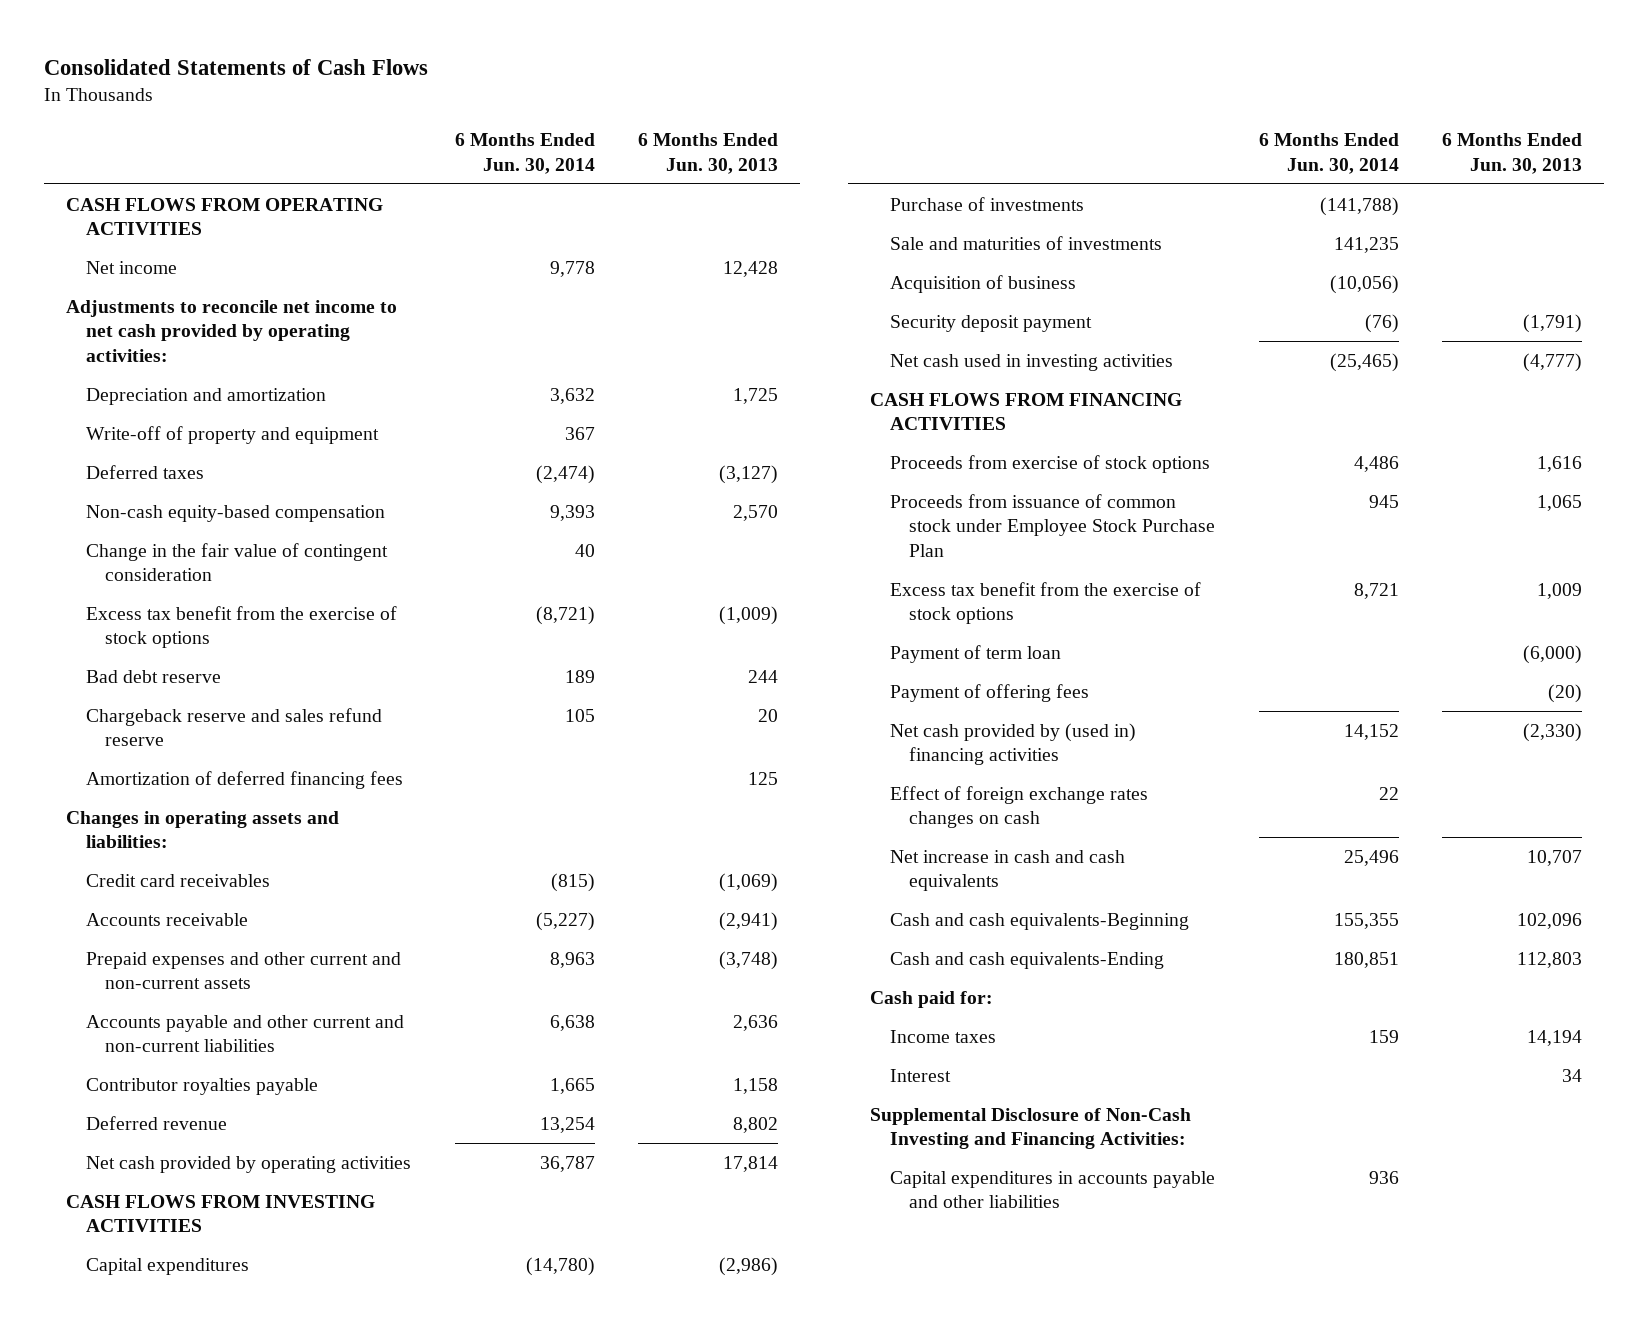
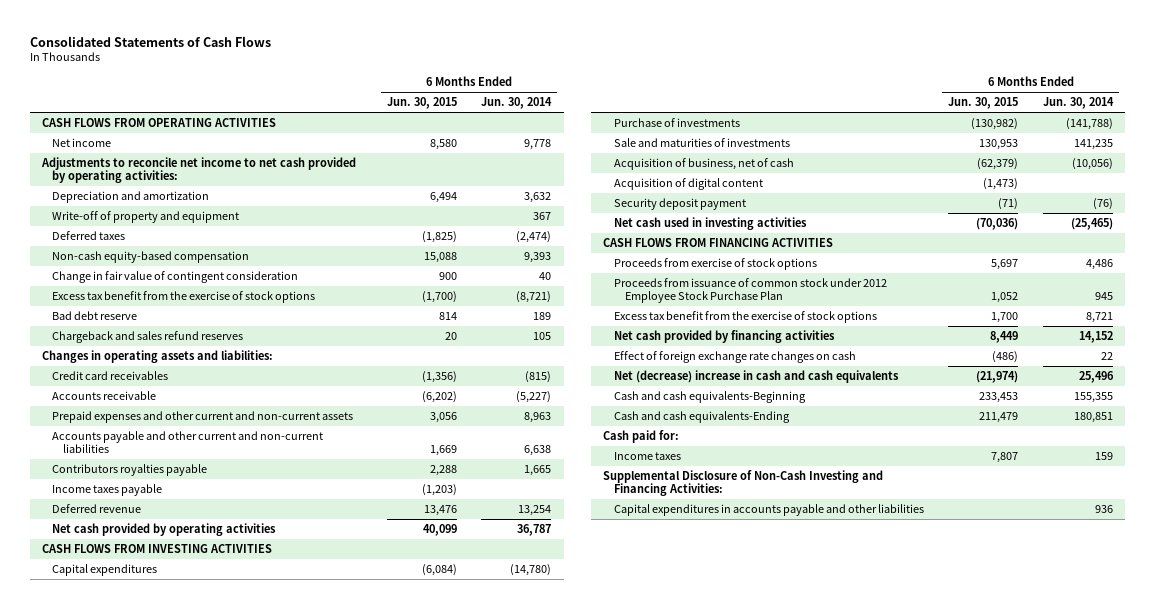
[638,133,779,174] 6 Months Ended Jun. 30, 2013 -> none
none -> [386,97,457,110] Jun. 30, 2015
[85,542,388,582] Change in the fair value of contingent consideration -> [52,270,299,283] Change in fair value of contingent consideration
[85,770,403,789] Amortization of deferred financing fees -> none
[85,707,382,747] Chargeback reserve and sales refund reserve -> [52,330,244,343] Chargeback and sales refund reserves
[85,1077,318,1095] Contributor royalties payable -> [52,463,208,476] Contributors royalties payable
none -> [52,483,163,496] Income taxes payable
[889,274,1076,293] Acquisition of business -> [613,157,794,170] Acquisition of business, net of cash
none -> [613,177,763,190] Acquisition of digital content
[889,493,1216,557] Proceeds from issuance of common stock under Employee Stock Purchase Plan -> [613,277,887,304] Proceeds from issuance of common stock under 2012 Employee Stock Purchase Plan
[889,644,1061,663] Payment of term loan -> none
[889,683,1089,702] Payment of offering fees -> none
[889,722,1136,766] Net cash provided by (used in) financing activities -> [613,329,835,343] Net cash provided by financing activities
[889,785,1148,829] Effect of foreign exchange rates changes on cash -> [613,350,856,363] Effect of foreign exchange rate changes on cash
[889,849,1125,892] Net increase in cash and cash equivalents -> [613,369,899,383] Net (decrease) increase in cash and cash equivalents
[889,1068,951,1082] Interest -> none

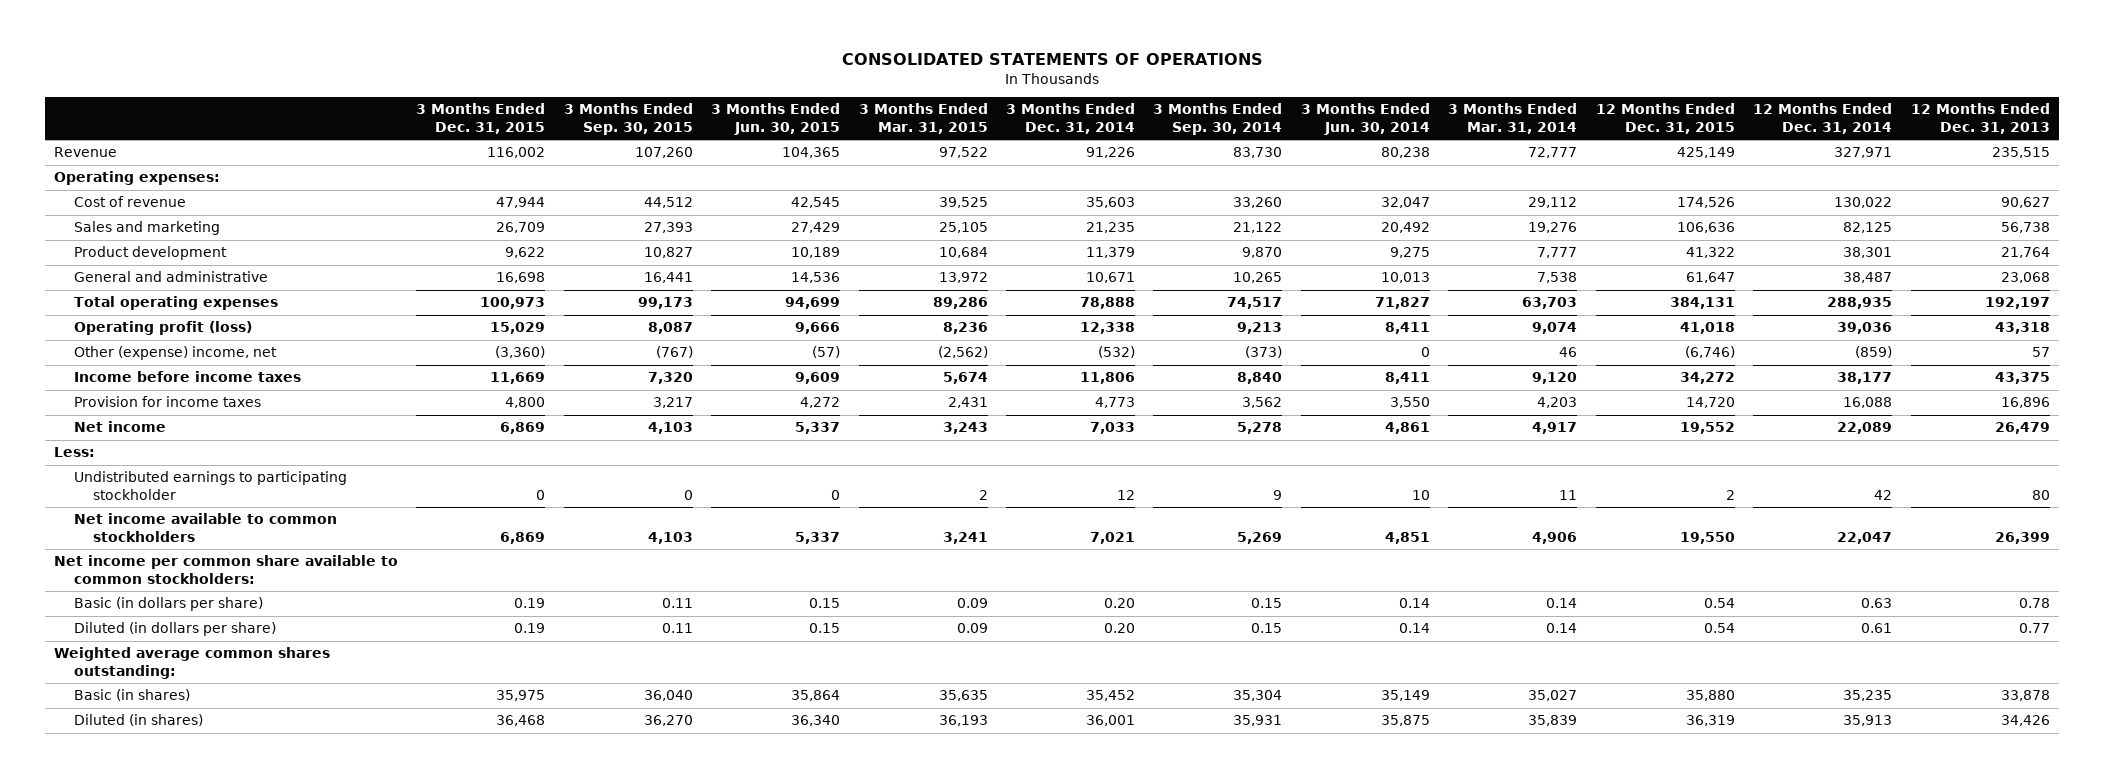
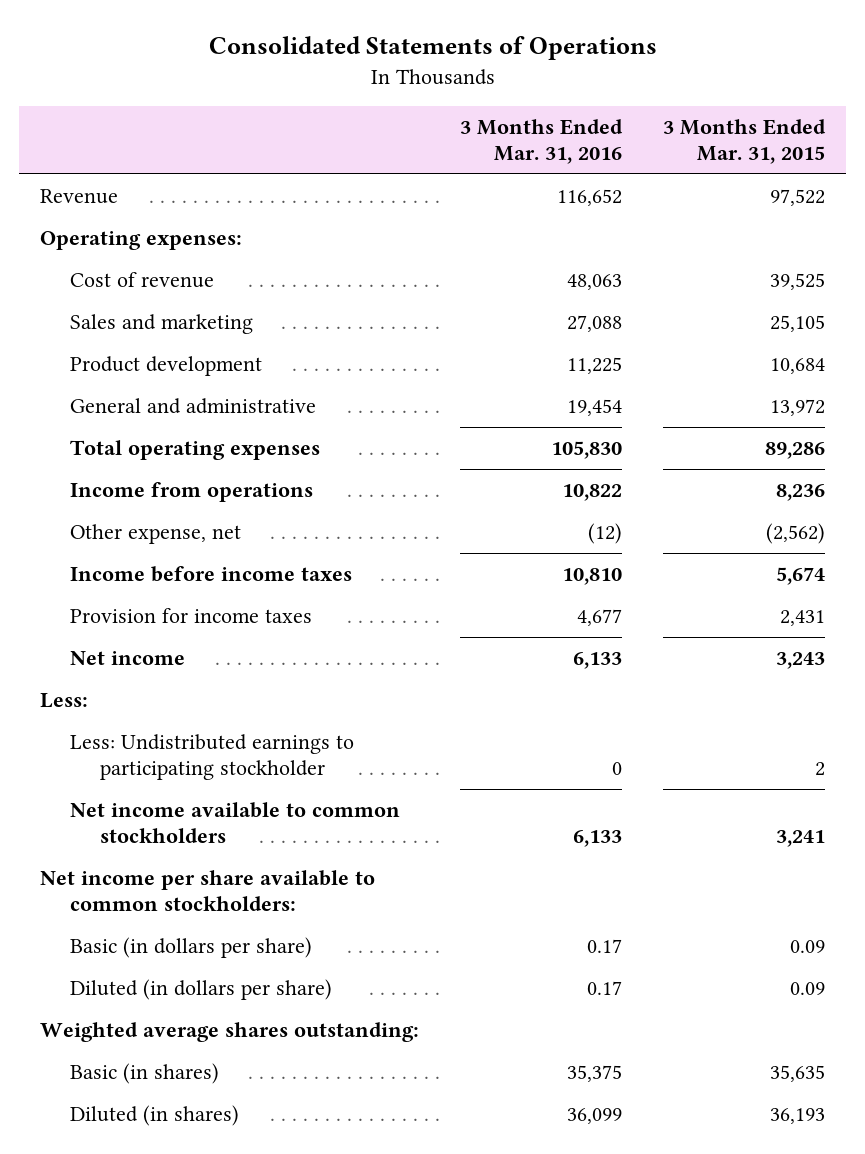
[841,53,1263,66] CONSOLIDATED STATEMENTS OF OPERATIONS -> [208,35,657,60] Consolidated Statements of Operations
[416,103,546,134] 3 Months Ended Dec. 31, 2015 -> none
[563,103,693,135] 3 Months Ended Sep. 30, 2015 -> none
[711,103,841,135] 3 Months Ended Jun. 30, 2015 -> none
[1006,103,1136,134] 3 Months Ended Dec. 31, 2014 -> none
[1153,103,1283,135] 3 Months Ended Sep. 30, 2014 -> none
[1300,103,1430,135] 3 Months Ended Jun. 30, 2014 -> none
[1448,103,1578,134] 3 Months Ended Mar. 31, 2014 -> none
[1595,103,1735,134] 12 Months Ended Dec. 31, 2015 -> none
[1753,103,1893,134] 12 Months Ended Dec. 31, 2014 -> none
[1910,103,2050,134] 12 Months Ended Dec. 31, 2013 -> none
none -> [460,119,624,165] 3 Months Ended Mar. 31, 2016
[73,321,252,336] Operating profit (loss) -> [70,482,314,503] Income from operations
[73,346,277,361] Other (expense) income, net -> [70,524,242,545] Other expense, net
[73,471,347,500] Undistributed earnings to participating stockholder -> [70,734,355,781] Less: Undistributed earnings to participating stockholder
[53,555,398,584] Net income per common share available to common stockholders: -> [39,870,375,912] Net income per share available to common stockholders:
[53,647,330,679] Weighted average common shares outstanding: -> [39,1022,419,1043] Weighted average shares outstanding:

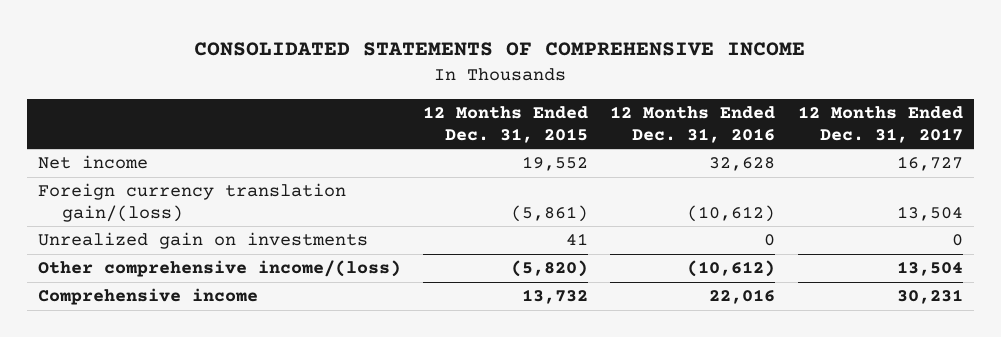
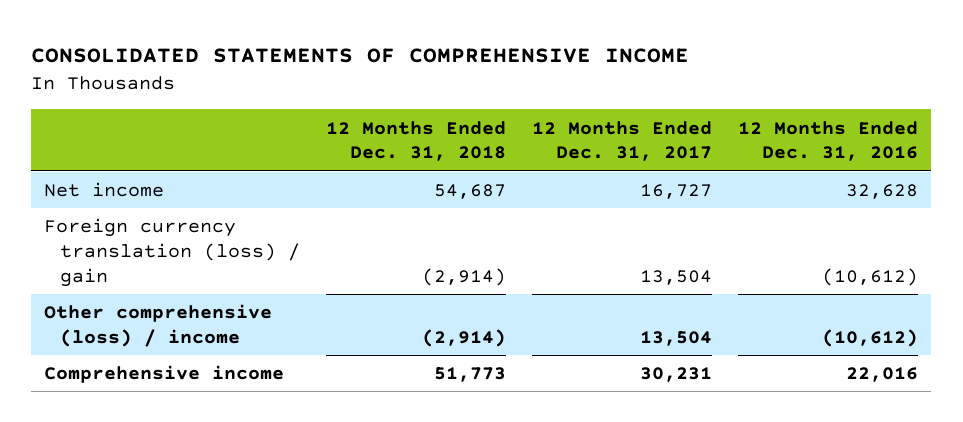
[423,106,589,143] 12 Months Ended Dec. 31, 2015 -> none
none -> [326,120,507,162] 12 Months Ended Dec. 31, 2018
[37,232,368,250] Unrealized gain on investments -> none
[37,183,346,222] Foreign currency translation gain/(loss) -> [44,218,301,287] Foreign currency translation (loss) / gain
[37,260,401,278] Other comprehensive income/(loss) -> [44,304,273,347] Other comprehensive (loss) / income

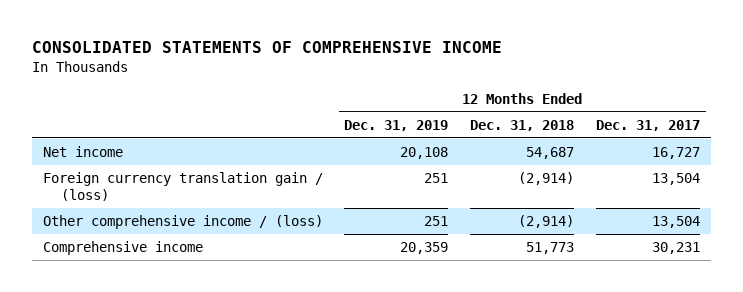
[738,120,919,162] 12 Months Ended Dec. 31, 2016 -> none
none -> [344,119,449,131] Dec. 31, 2019
[44,218,301,287] Foreign currency translation (loss) / gain -> [42,172,323,201] Foreign currency translation gain / (loss)
[44,304,273,347] Other comprehensive (loss) / income -> [42,215,323,230] Other comprehensive income / (loss)

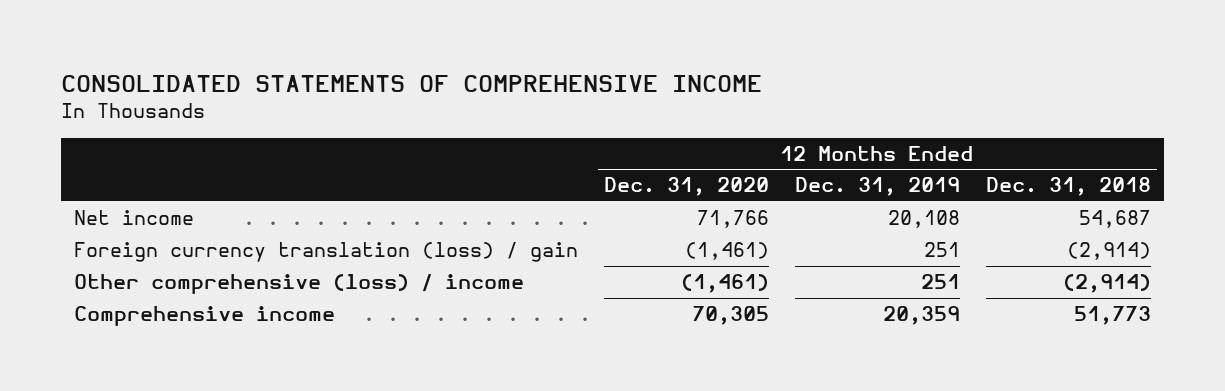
[596,119,701,131] Dec. 31, 2017 -> none
none -> [604,177,770,197] Dec. 31, 2020
[42,172,323,201] Foreign currency translation gain / (loss) -> [74,242,579,263] Foreign currency translation (loss) / gain
[42,215,323,230] Other comprehensive income / (loss) -> [74,274,525,295] Other comprehensive (loss) / income

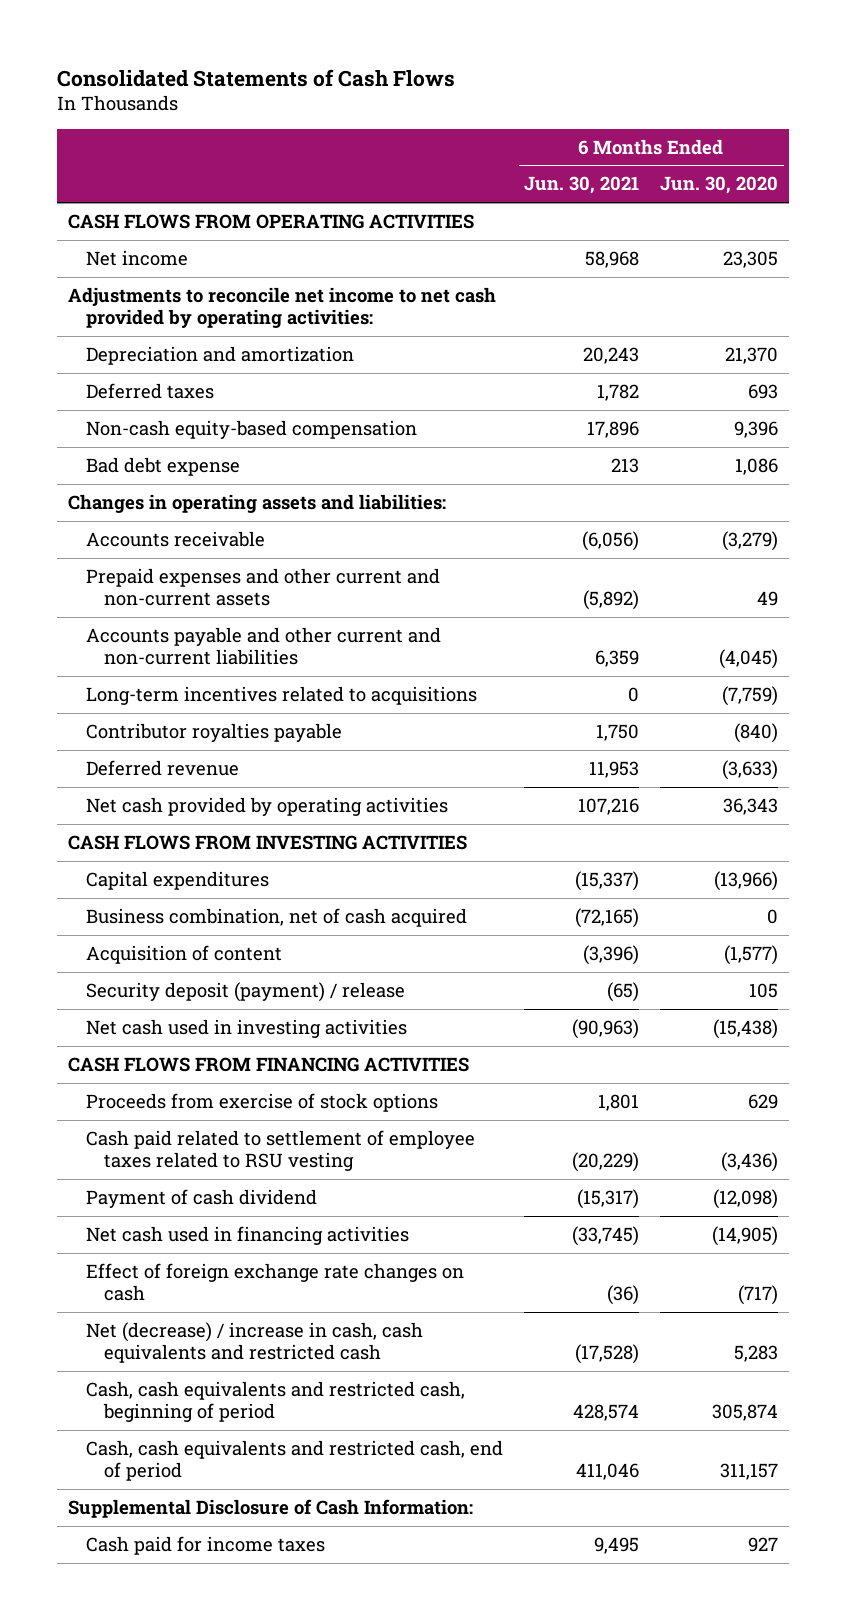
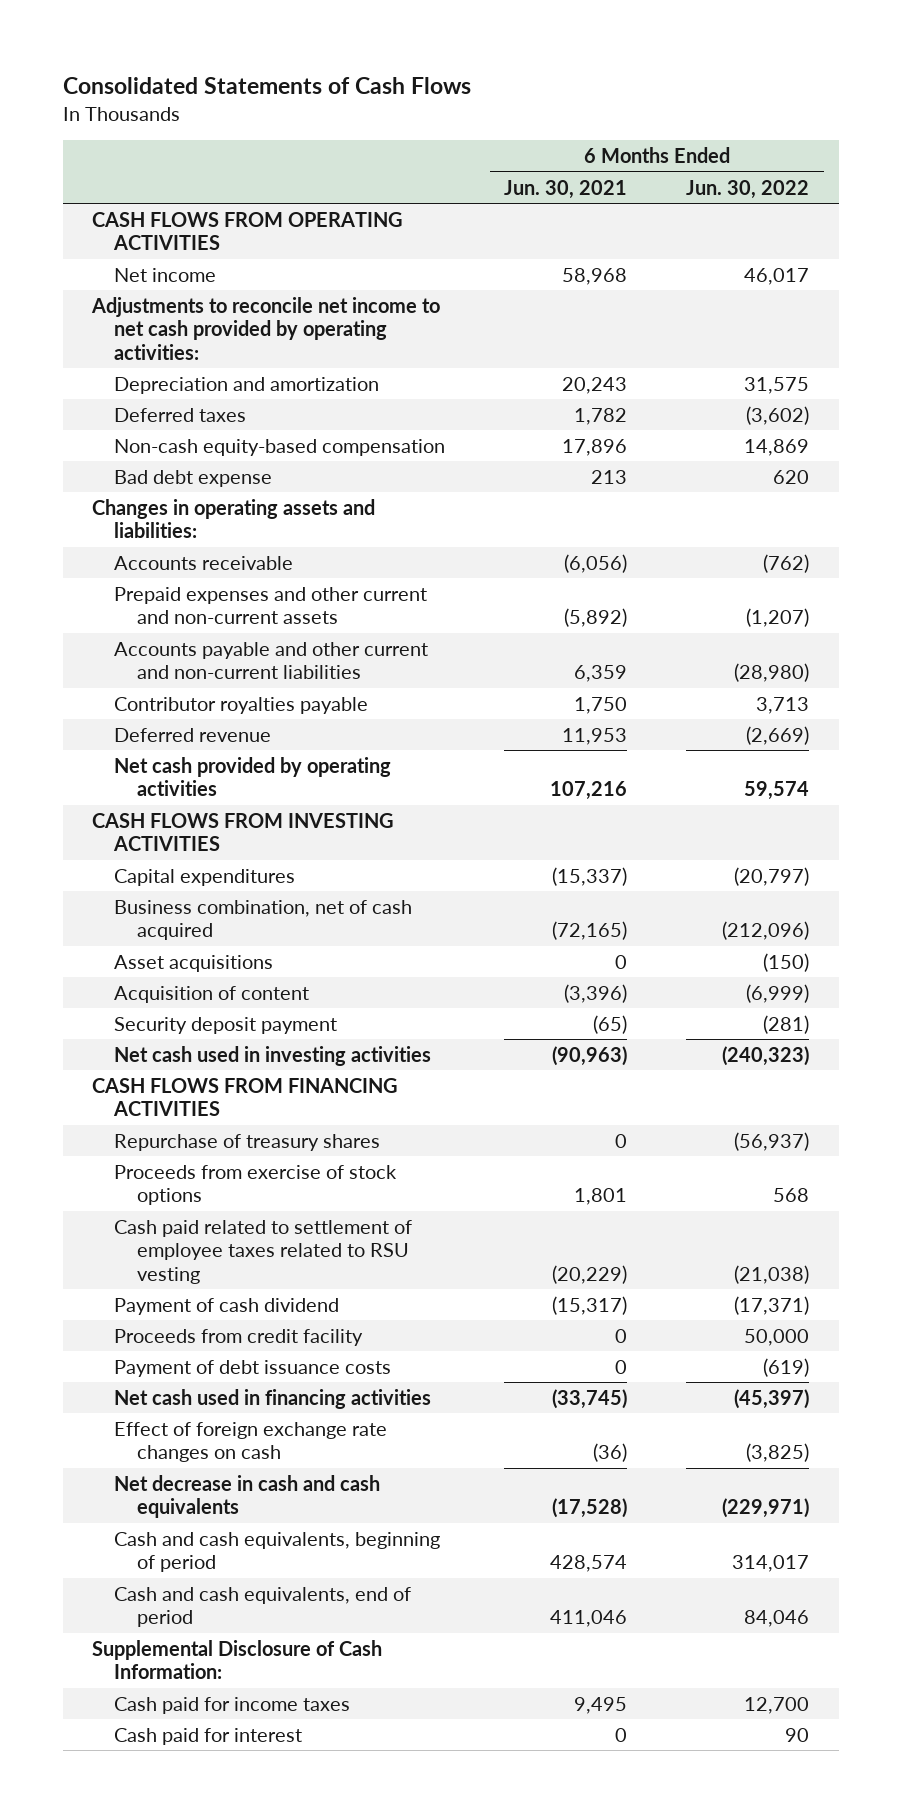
[660,176,779,195] Jun. 30, 2020 -> none
none -> [686,179,810,199] Jun. 30, 2022
[86,685,478,705] Long-term incentives related to acquisitions -> none
none -> [114,954,274,972] Asset acquisitions
[86,981,406,1002] Security deposit (payment) / release -> [114,1016,338,1034] Security deposit payment
none -> [114,1133,381,1151] Repurchase of treasury shares
none -> [114,1328,364,1346] Proceeds from credit facility
none -> [114,1359,392,1377] Payment of debt issuance costs
[86,1321,424,1363] Net (decrease) / increase in cash, cash equivalents and restricted cash -> [114,1474,381,1519] Net decrease in cash and cash equivalents
[86,1380,466,1422] Cash, cash equivalents and restricted cash, beginning of period -> [114,1531,441,1573] Cash and cash equivalents, beginning of period
[86,1439,504,1481] Cash, cash equivalents and restricted cash, end of period -> [114,1586,412,1628] Cash and cash equivalents, end of period
none -> [114,1727,303,1745] Cash paid for interest

